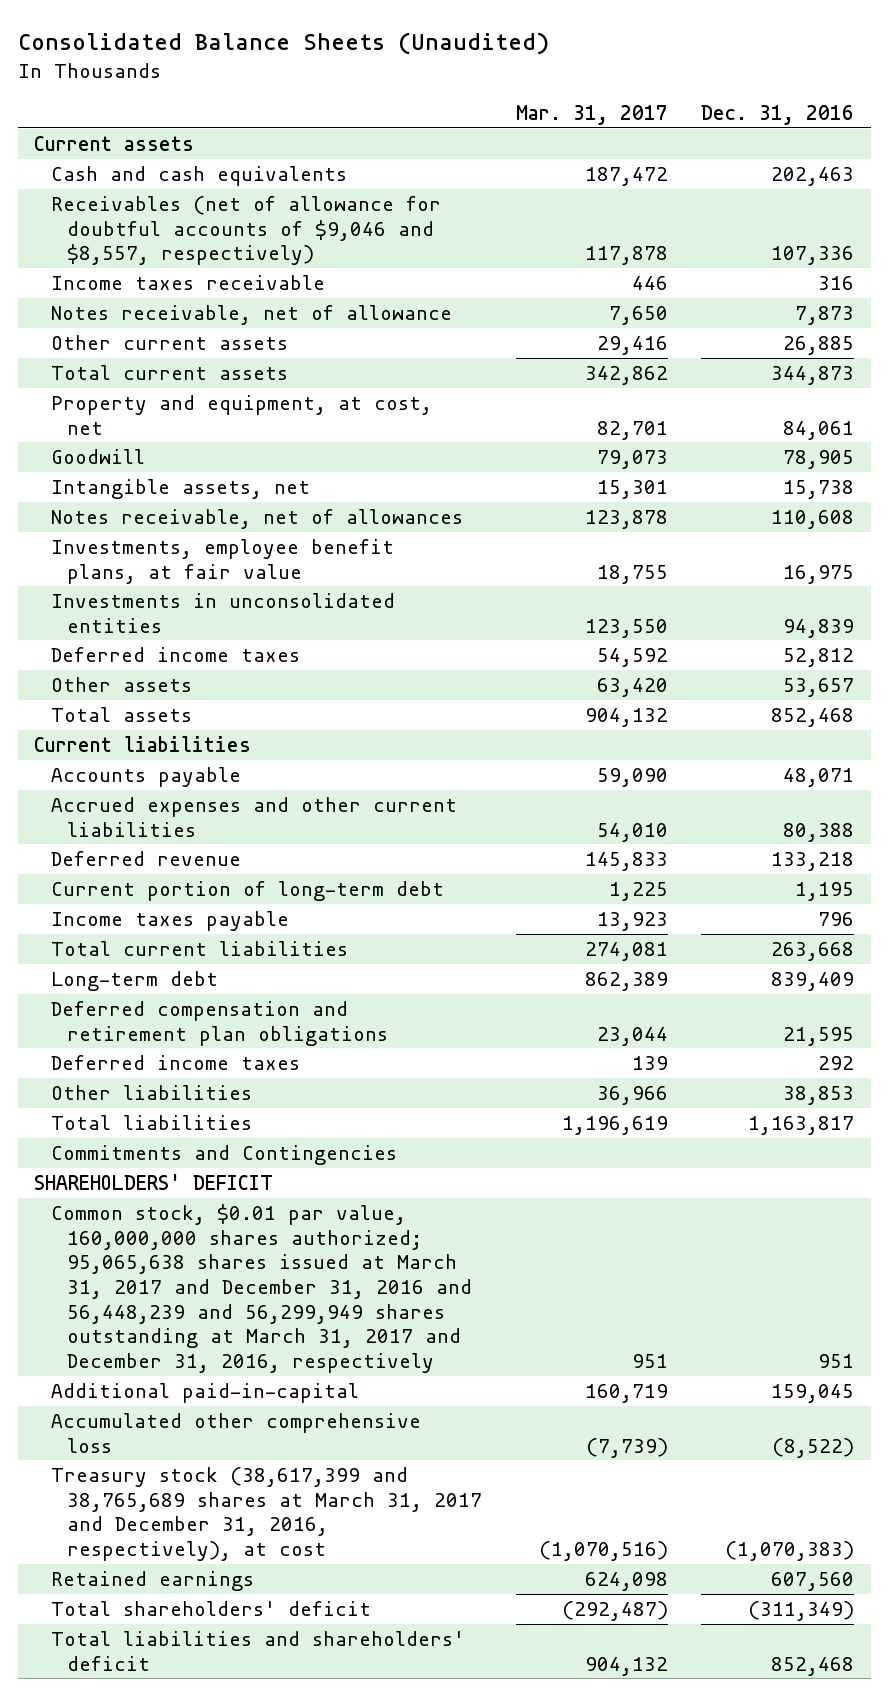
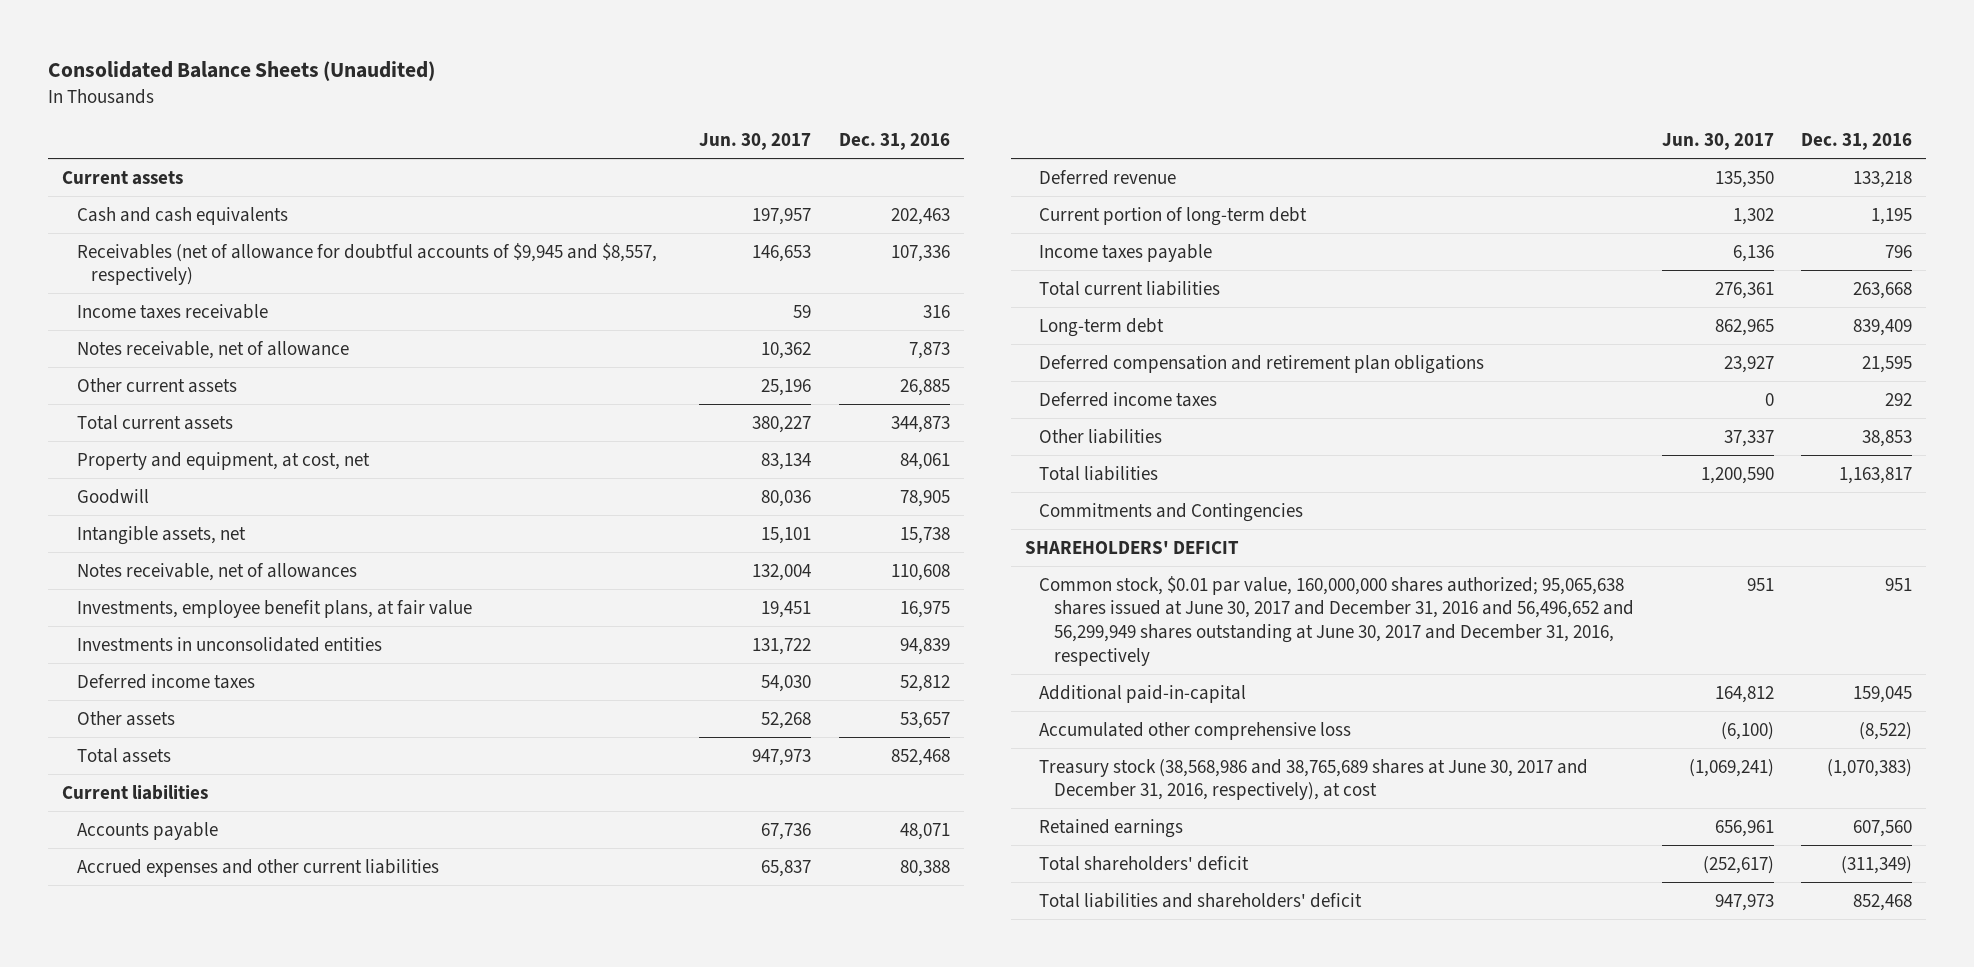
[515,105,668,126] Mar. 31, 2017 -> none
none -> [699,133,812,151] Jun. 30, 2017
[50,195,441,266] Receivables (net of allowance for doubtful accounts of $9,046 and $8,557, respectively) -> [76,242,657,286] Receivables (net of allowance for doubtful accounts of $9,945 and $8,557, respectively)
[50,1203,472,1373] Common stock, $0.01 par value, 160,000,000 shares authorized; 95,065,638 shares issued at March 31, 2017 and December 31, 2016 and 56,448,239 and 56,299,949 shares outstanding at March 31, 2017 and December 31, 2016, respectively -> [1039,575,1634,666] Common stock, $0.01 par value, 160,000,000 shares authorized; 95,065,638 shares issued at June 30, 2017 and December 31, 2016 and 56,496,652 and 56,299,949 shares outstanding at June 30, 2017 and December 31, 2016, respectively
[50,1466,482,1561] Treasury stock (38,617,399 and 38,765,689 shares at March 31, 2017 and December 31, 2016, respectively), at cost -> [1039,758,1589,801] Treasury stock (38,568,986 and 38,765,689 shares at June 30, 2017 and December 31, 2016, respectively), at cost

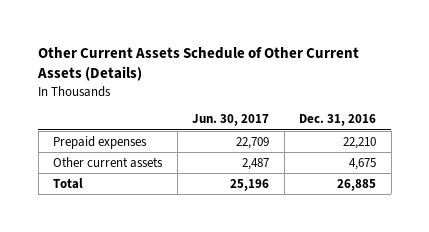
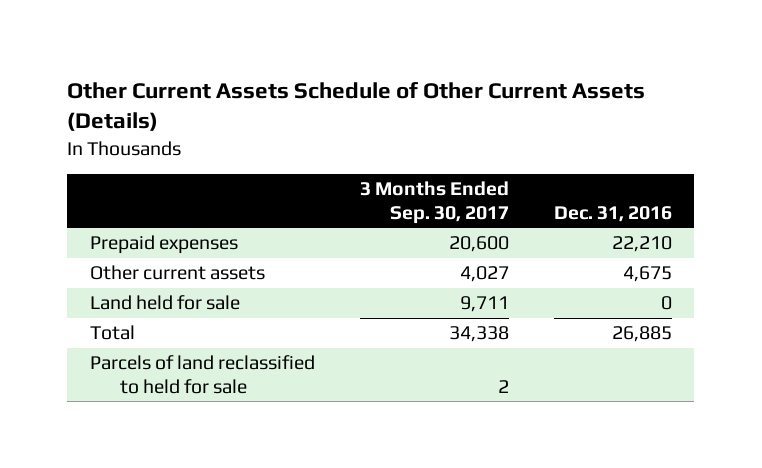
[192,114,270,127] Jun. 30, 2017 -> none
none -> [359,181,509,224] 3 Months Ended Sep. 30, 2017
none -> [89,295,240,311] Land held for sale
none -> [89,355,315,394] Parcels of land reclassified to held for sale

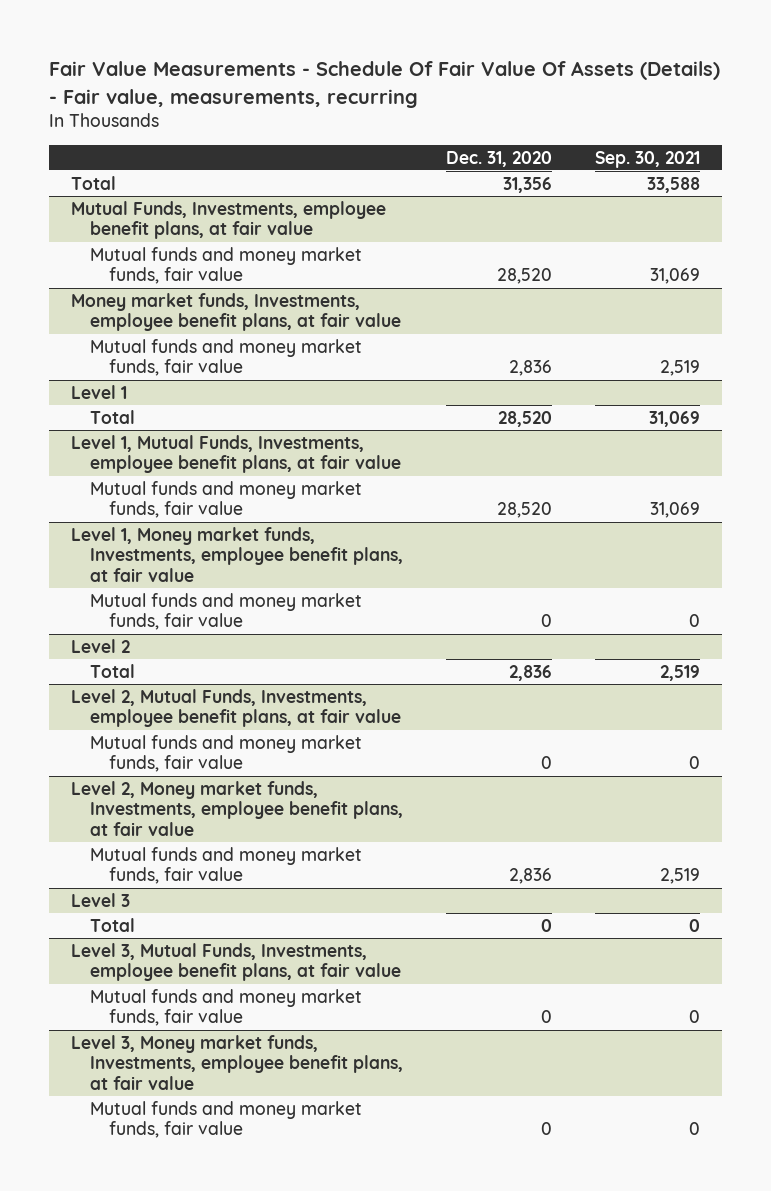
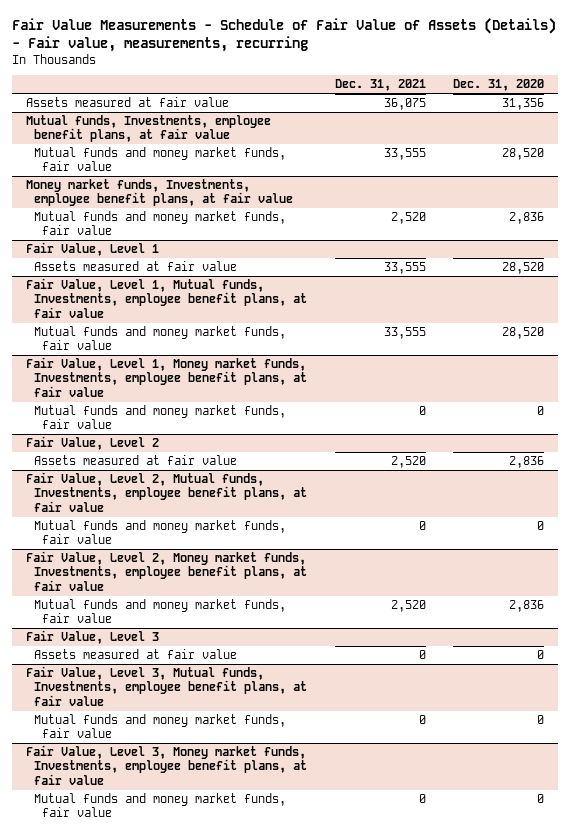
[49,61,721,108] Fair Value Measurements - Schedule Of Fair Value Of Assets (Details) - Fair value, measurements, recurring -> [12,18,557,53] Fair Value Measurements - Schedule of Fair Value of Assets (Details) - Fair value, measurements, recurring
[595,150,701,168] Sep. 30, 2021 -> none
none -> [334,79,426,92] Dec. 31, 2021
[70,175,116,190] Total -> [26,96,230,107] Assets measured at fair value
[70,200,386,240] Mutual Funds, Investments, employee benefit plans, at fair value -> [26,114,272,143] Mutual funds, Investments, employee benefit plans, at fair value
[70,384,127,399] Level 1 -> [26,241,160,256] Fair Value, Level 1
[89,409,135,424] Total -> [34,260,238,271] Assets measured at fair value
[70,434,401,474] Level 1, Mutual Funds, Investments, employee benefit plans, at fair value -> [26,277,308,318] Fair Value, Level 1, Mutual funds, Investments, employee benefit plans, at fair value
[70,526,403,582] Level 1, Money market funds, Investments, employee benefit plans, at fair value -> [26,356,308,397] Fair Value, Level 1, Money market funds, Investments, employee benefit plans, at fair value
[70,638,130,653] Level 2 -> [26,435,160,450] Fair Value, Level 2
[89,663,135,678] Total -> [34,454,238,465] Assets measured at fair value
[70,688,401,728] Level 2, Mutual Funds, Investments, employee benefit plans, at fair value -> [26,471,308,512] Fair Value, Level 2, Mutual funds, Investments, employee benefit plans, at fair value
[70,780,403,836] Level 2, Money market funds, Investments, employee benefit plans, at fair value -> [26,550,308,591] Fair Value, Level 2, Money market funds, Investments, employee benefit plans, at fair value
[70,892,130,907] Level 3 -> [26,629,160,644] Fair Value, Level 3
[89,917,135,932] Total -> [34,648,238,659] Assets measured at fair value
[70,942,401,982] Level 3, Mutual Funds, Investments, employee benefit plans, at fair value -> [26,665,308,706] Fair Value, Level 3, Mutual funds, Investments, employee benefit plans, at fair value
[70,1034,403,1090] Level 3, Money market funds, Investments, employee benefit plans, at fair value -> [26,744,308,785] Fair Value, Level 3, Money market funds, Investments, employee benefit plans, at fair value

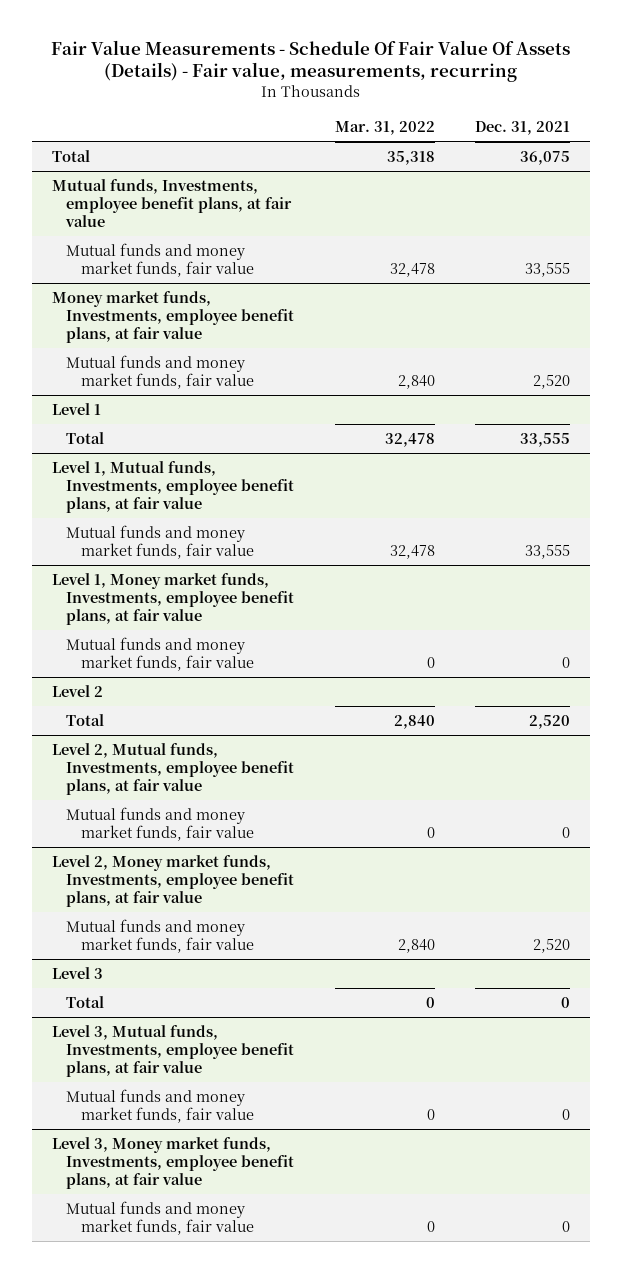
[12,18,557,53] Fair Value Measurements - Schedule of Fair Value of Assets (Details) - Fair value, measurements, recurring -> [50,39,570,83] Fair Value Measurements - Schedule Of Fair Value Of Assets (Details) - Fair value, measurements, recurring
[452,79,544,92] Dec. 31, 2020 -> none
none -> [334,120,435,135] Mar. 31, 2022
[26,96,230,107] Assets measured at fair value -> [51,150,90,163] Total
[26,241,160,256] Fair Value, Level 1 -> [51,403,101,416] Level 1
[34,260,238,271] Assets measured at fair value -> [66,432,105,445] Total
[26,277,308,318] Fair Value, Level 1, Mutual funds, Investments, employee benefit plans, at fair value -> [51,461,295,513] Level 1, Mutual funds, Investments, employee benefit plans, at fair value
[26,356,308,397] Fair Value, Level 1, Money market funds, Investments, employee benefit plans, at fair value -> [51,573,295,625] Level 1, Money market funds, Investments, employee benefit plans, at fair value
[26,435,160,450] Fair Value, Level 2 -> [51,685,103,698] Level 2
[34,454,238,465] Assets measured at fair value -> [66,714,105,727] Total
[26,471,308,512] Fair Value, Level 2, Mutual funds, Investments, employee benefit plans, at fair value -> [51,743,295,795] Level 2, Mutual funds, Investments, employee benefit plans, at fair value
[26,550,308,591] Fair Value, Level 2, Money market funds, Investments, employee benefit plans, at fair value -> [51,855,295,907] Level 2, Money market funds, Investments, employee benefit plans, at fair value
[26,629,160,644] Fair Value, Level 3 -> [51,967,103,980] Level 3
[34,648,238,659] Assets measured at fair value -> [66,996,105,1009] Total
[26,665,308,706] Fair Value, Level 3, Mutual funds, Investments, employee benefit plans, at fair value -> [51,1025,295,1077] Level 3, Mutual funds, Investments, employee benefit plans, at fair value
[26,744,308,785] Fair Value, Level 3, Money market funds, Investments, employee benefit plans, at fair value -> [51,1137,295,1189] Level 3, Money market funds, Investments, employee benefit plans, at fair value

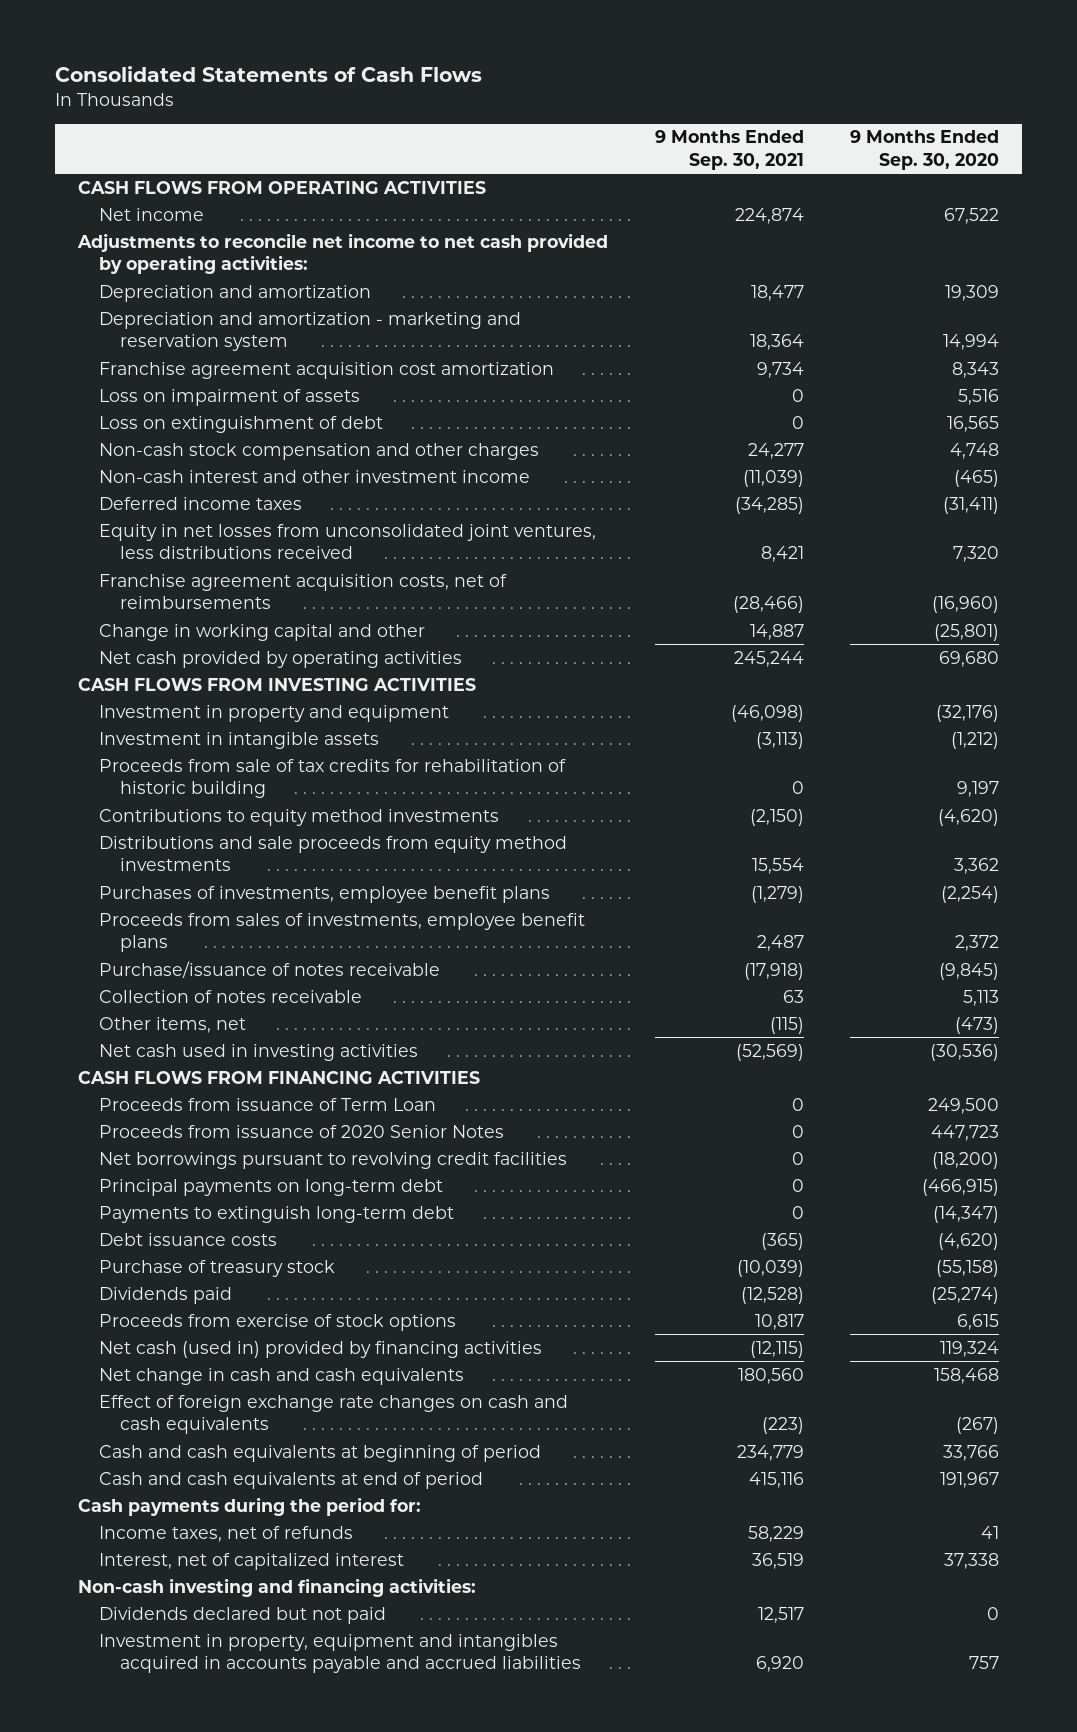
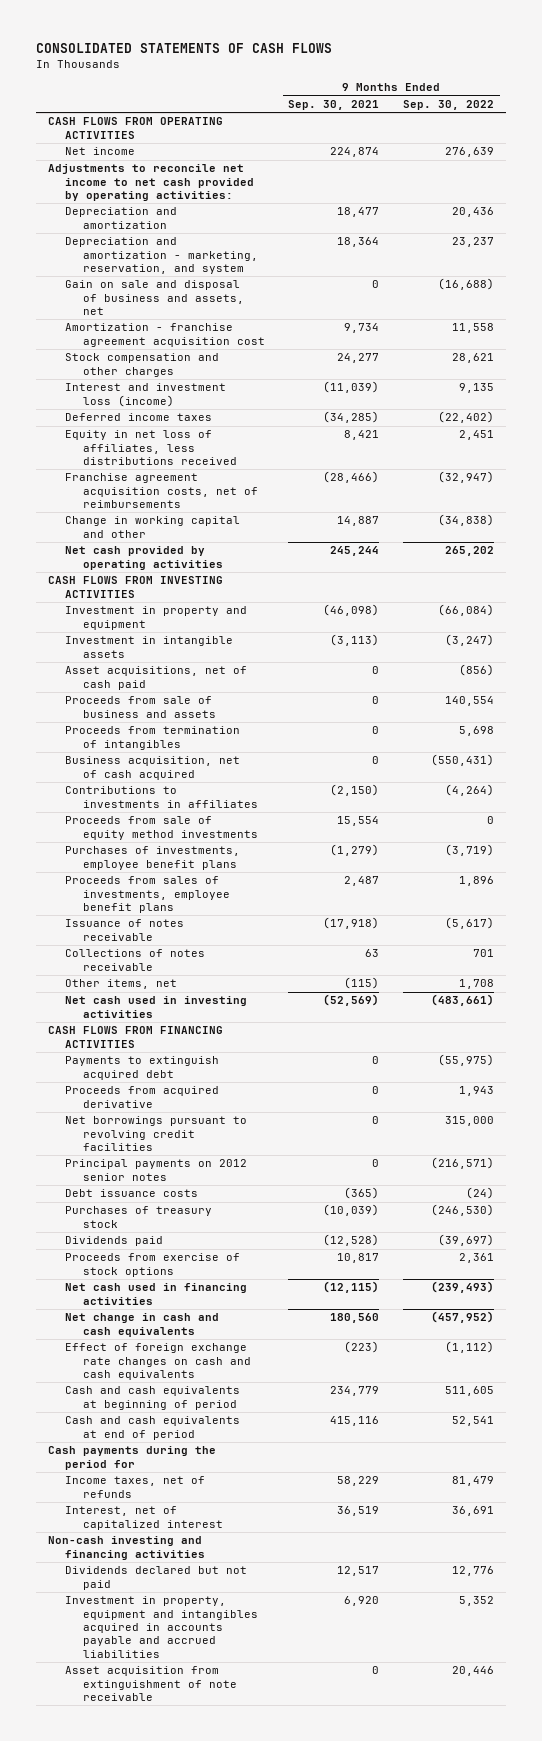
[54,66,482,83] Consolidated Statements of Cash Flows -> [36,43,333,54] CONSOLIDATED STATEMENTS OF CASH FLOWS
[850,130,1000,171] 9 Months Ended Sep. 30, 2020 -> none
none -> [403,99,495,110] Sep. 30, 2022
[98,388,360,406] Loss on impairment of assets -> none
[98,415,383,433] Loss on extinguishment of debt -> none
[98,311,521,352] Depreciation and amortization - marketing and reservation system -> [65,237,258,274] Depreciation and amortization - marketing, reservation, and system
none -> [65,280,244,315] Gain on sale and disposal of business and assets, net
[98,361,554,379] Franchise agreement acquisition cost amortization -> [65,323,265,347] Amortization - franchise agreement acquisition cost
[98,442,539,460] Non-cash stock compensation and other charges -> [65,353,220,377] Stock compensation and other charges
[98,469,530,483] Non-cash interest and other investment income -> [65,383,227,407] Interest and investment loss (income)
[98,523,596,560] Equity in net losses from unconsolidated joint ventures, less distributions received -> [65,430,237,465] Equity in net loss of affiliates, less distributions received
[98,758,566,799] Proceeds from sale of tax credits for rehabilitation of historic building -> none
none -> [65,666,248,690] Asset acquisitions, net of cash paid
none -> [65,696,216,718] Proceeds from sale of business and assets
none -> [65,726,241,750] Proceeds from termination of intangibles
none -> [65,756,241,780] Business acquisition, net of cash acquired
[98,808,499,826] Contributions to equity method investments -> [65,786,258,808] Contributions to investments in affiliates
[98,835,567,872] Distributions and sale proceeds from equity method investments -> [65,816,258,840] Proceeds from sale of equity method investments
[98,960,440,978] Purchase/issuance of notes receivable -> [65,919,185,941] Issuance of notes receivable
[98,989,362,1003] Collection of notes receivable -> [65,949,206,971] Collections of notes receivable
[98,1097,436,1111] Proceeds from issuance of Term Loan -> none
[98,1124,504,1138] Proceeds from issuance of 2020 Senior Notes -> none
none -> [65,1056,220,1080] Payments to extinguish acquired debt
none -> [65,1086,220,1108] Proceeds from acquired derivative
[98,1178,443,1196] Principal payments on long-term debt -> none
[98,1205,454,1223] Payments to extinguish long-term debt -> none
none -> [65,1159,248,1181] Principal payments on 2012 senior notes
[98,1259,335,1277] Purchase of treasury stock -> [65,1206,213,1228] Purchases of treasury stock
[98,1340,542,1358] Net cash (used in) provided by financing activities -> [65,1283,248,1305] Net cash used in financing activities
[78,1496,422,1516] Cash payments during the period for: -> [48,1446,217,1470] Cash payments during the period for
[78,1577,477,1597] Non-cash investing and financing activities: -> [48,1536,206,1560] Non-cash investing and financing activities
none -> [65,1666,237,1701] Asset acquisition from extinguishment of note receivable

